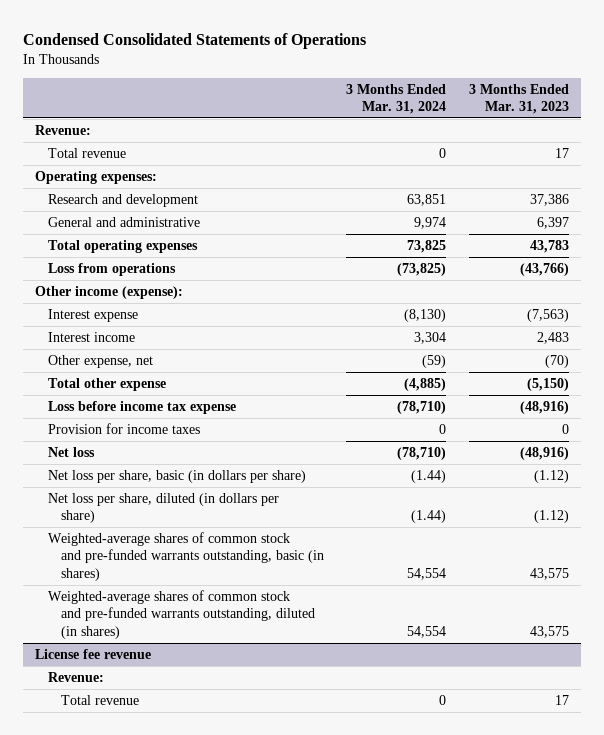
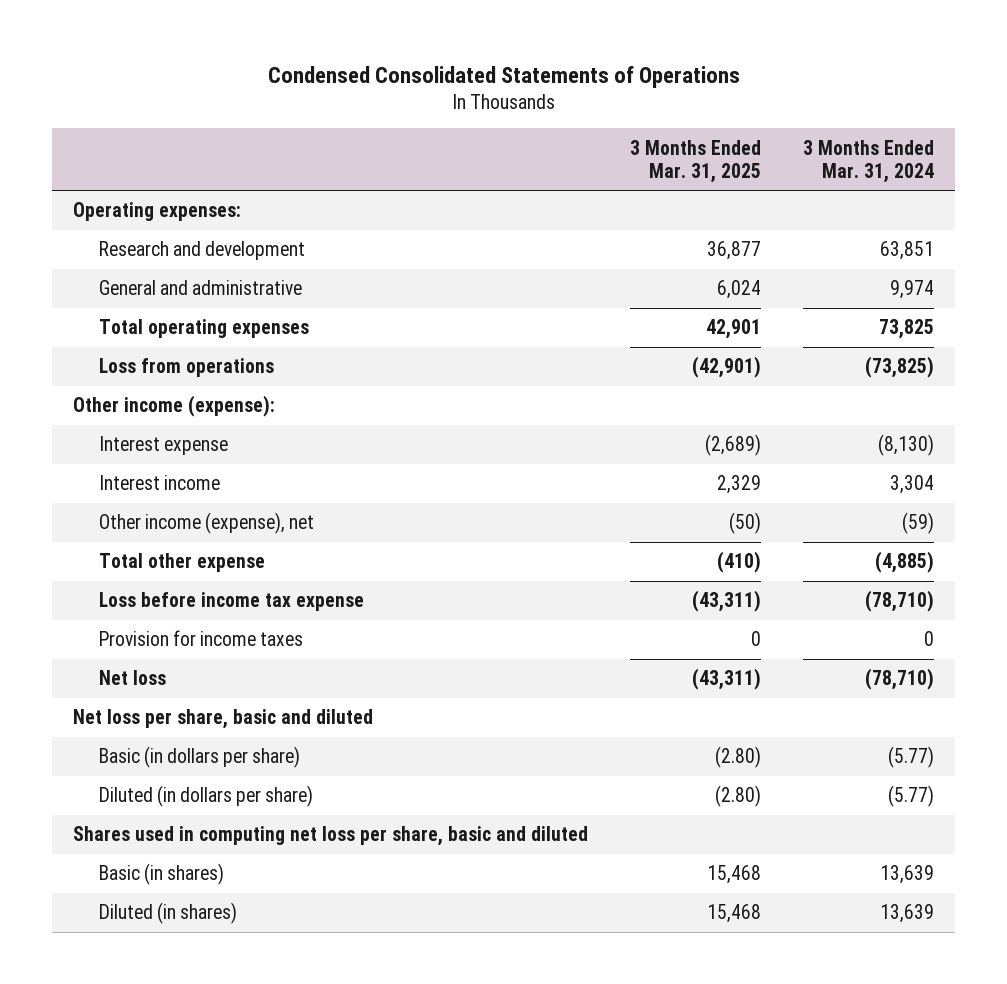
[469,83,570,114] 3 Months Ended Mar. 31, 2023 -> none
none -> [630,139,762,183] 3 Months Ended Mar. 31, 2025
[34,125,91,136] Revenue: -> none
[47,148,126,159] Total revenue -> none
[47,355,153,369] Other expense, net -> [98,512,314,535] Other income (expense), net
[34,649,151,660] License fee revenue -> none
[47,672,104,683] Revenue: -> none
[60,695,139,706] Total revenue -> none
none -> [73,709,374,730] Net loss per share, basic and diluted
[47,470,306,484] Net loss per share, basic (in dollars per share) -> [98,746,300,769] Basic (in dollars per share)
[411,470,447,484] (1.44) -> [888,746,935,769] (5.77)
[47,493,279,524] Net loss per share, diluted (in dollars per share) -> [98,785,313,808] Diluted (in dollars per share)
[411,510,447,524] (1.44) -> [888,785,935,808] (5.77)
none -> [73,826,589,847] Shares used in computing net loss per share, basic and diluted
[47,532,324,581] Weighted-average shares of common stock and pre-funded warrants outstanding, basic (in shares) -> [98,863,224,886] Basic (in shares)
[407,567,447,580] 54,554 -> [880,865,935,885] 13,639
[47,590,315,639] Weighted-average shares of common stock and pre-funded warrants outstanding, diluted (in shares) -> [98,902,237,925] Diluted (in shares)
[407,625,447,638] 54,554 -> [880,904,935,924] 13,639

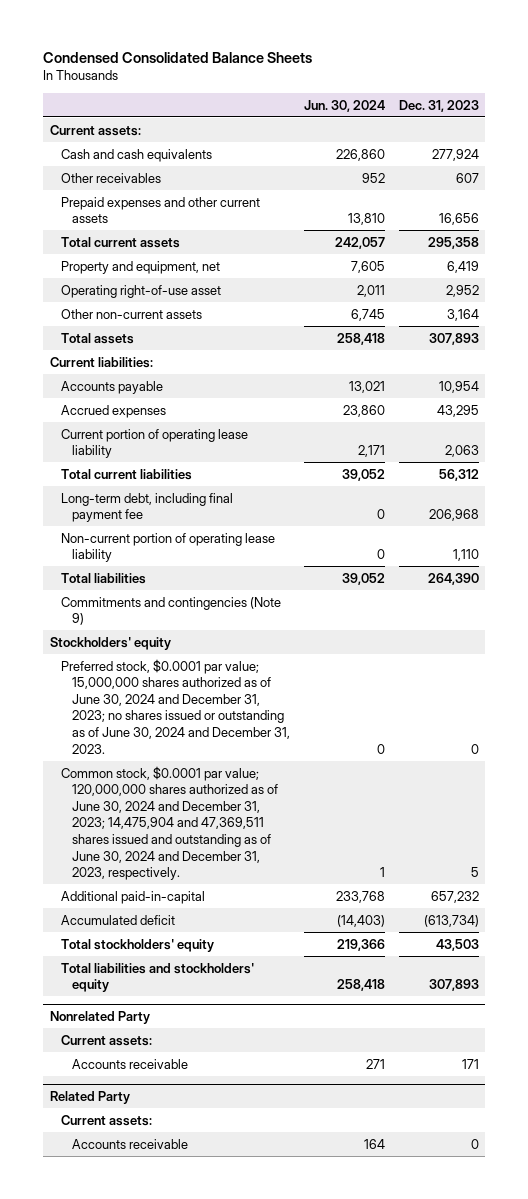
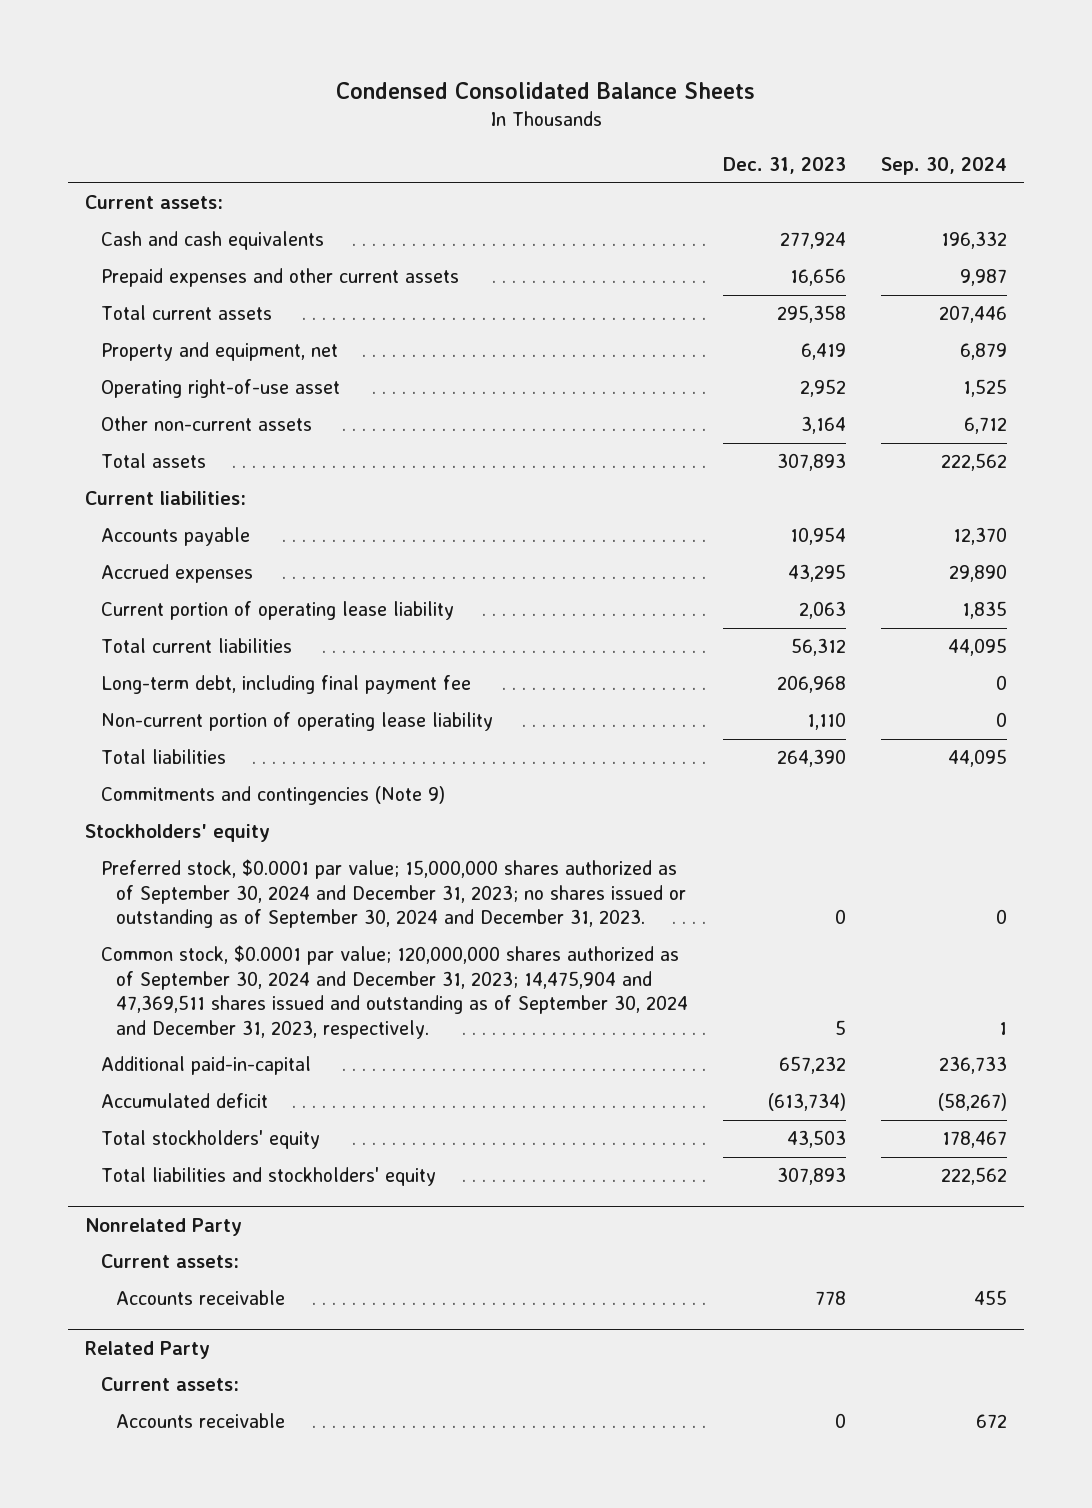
[303,99,385,112] Jun. 30, 2024 -> none
none -> [880,156,1007,175] Sep. 30, 2024
[61,172,162,183] Other receivables -> none
[61,658,291,754] Preferred stock, $0.0001 par value; 15,000,000 shares authorized as of June 30, 2024 and December 31, 2023; no shares issued or outstanding as of June 30, 2024 and December 31, 2023. -> [100,859,687,929] Preferred stock, $0.0001 par value; 15,000,000 shares authorized as of September 30, 2024 and December 31, 2023; no shares issued or outstanding as of September 30, 2024 and December 31, 2023.
[61,765,279,881] Common stock, $0.0001 par value; 120,000,000 shares authorized as of June 30, 2024 and December 31, 2023; 14,475,904 and 47,369,511 shares issued and outstanding as of June 30, 2024 and December 31, 2023, respectively. -> [100,945,689,1039] Common stock, $0.0001 par value; 120,000,000 shares authorized as of September 30, 2024 and December 31, 2023; 14,475,904 and 47,369,511 shares issued and outstanding as of September 30, 2024 and December 31, 2023, respectively.
[461,1058,479,1069] 171 -> [814,1291,846,1306] 778

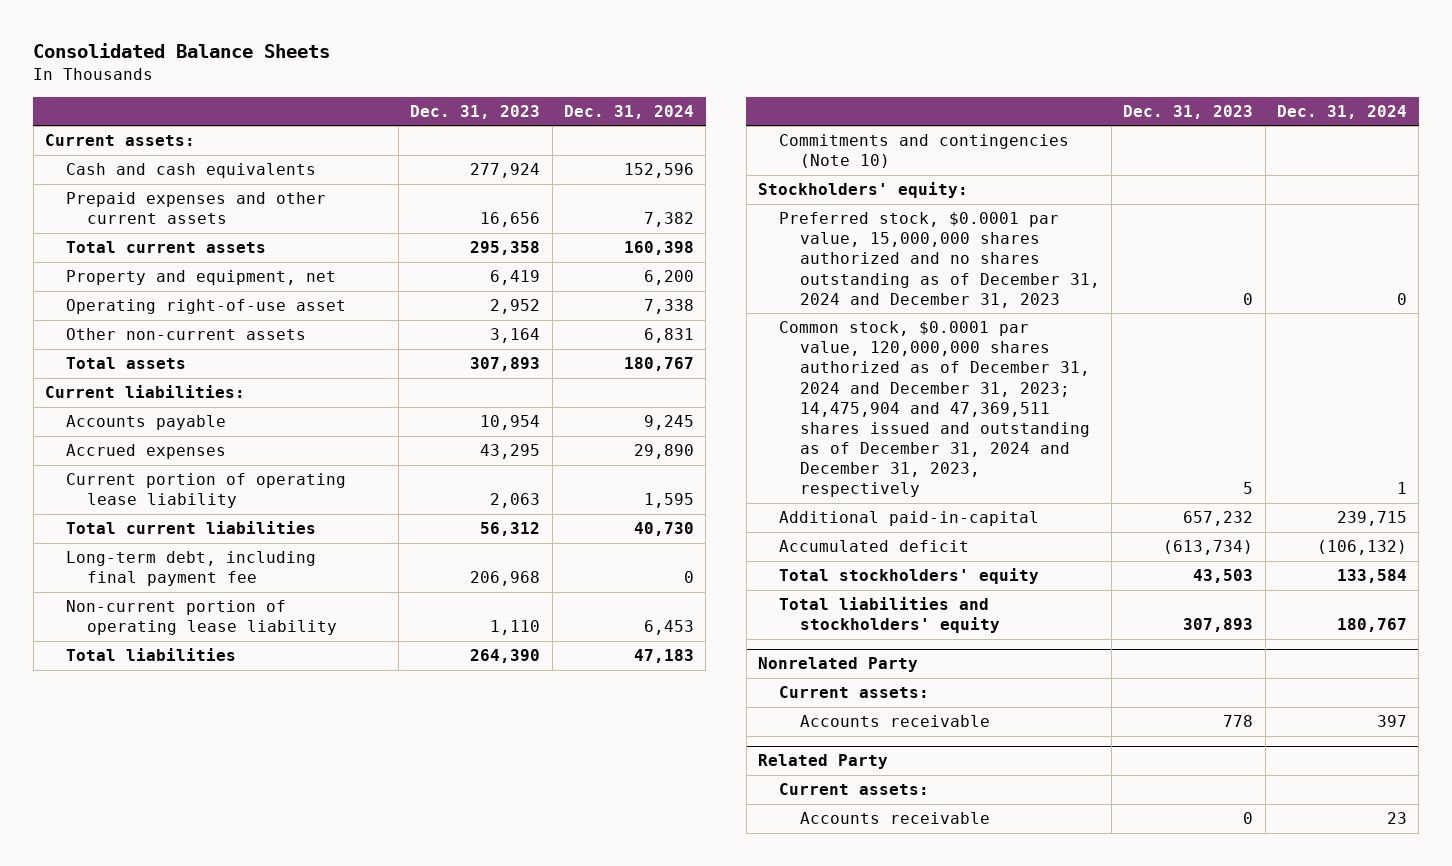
[335,81,755,99] Condensed Consolidated Balance Sheets -> [33,43,331,59] Consolidated Balance Sheets
[880,156,1007,175] Sep. 30, 2024 -> none
none -> [564,104,695,119] Dec. 31, 2024
[100,786,445,806] Commitments and contingencies (Note 9) -> [779,134,1070,169] Commitments and contingencies (Note 10)
[85,824,271,843] Stockholders' equity -> [758,182,969,199] Stockholders' equity:
[100,859,687,929] Preferred stock, $0.0001 par value; 15,000,000 shares authorized as of September 30, 2024 and December 31, 2023; no shares issued or outstanding as of September 30, 2024 and December 31, 2023. -> [779,212,1100,308] Preferred stock, $0.0001 par value, 15,000,000 shares authorized and no shares outstanding as of December 31, 2024 and December 31, 2023
[100,945,689,1039] Common stock, $0.0001 par value; 120,000,000 shares authorized as of September 30, 2024 and December 31, 2023; 14,475,904 and 47,369,511 shares issued and outstanding as of September 30, 2024 and December 31, 2023, respectively. -> [779,321,1090,498] Common stock, $0.0001 par value, 120,000,000 shares authorized as of December 31, 2024 and December 31, 2023; 14,475,904 and 47,369,511 shares issued and outstanding as of December 31, 2024 and December 31, 2023, respectively

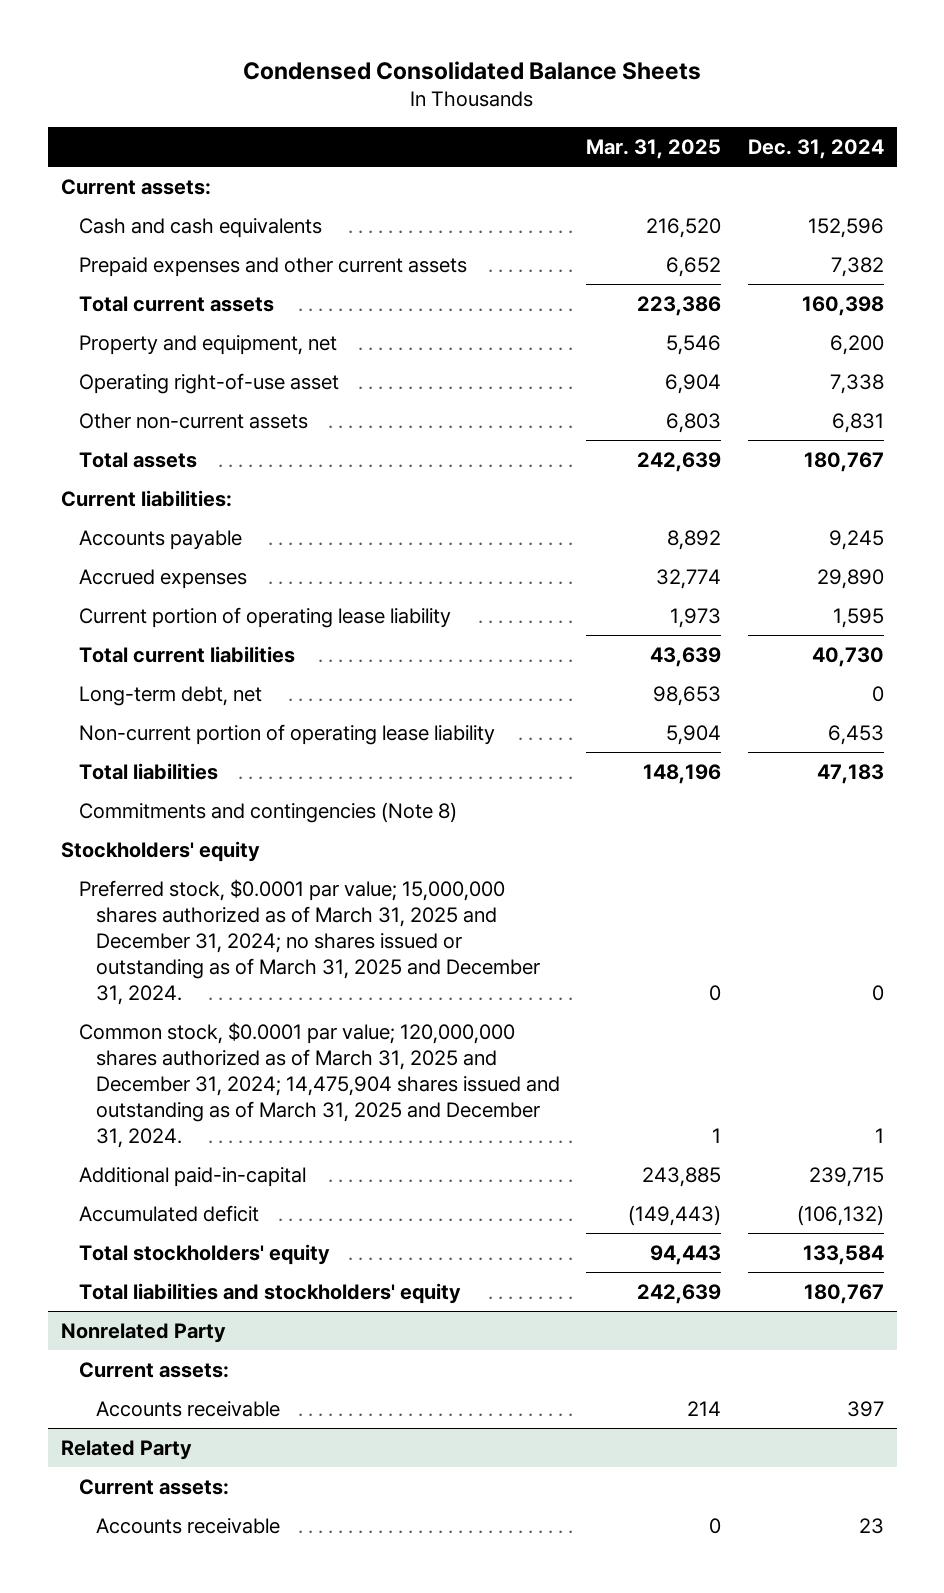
[33,43,331,59] Consolidated Balance Sheets -> [243,61,702,81] Condensed Consolidated Balance Sheets
[410,104,541,119] Dec. 31, 2023 -> none
none -> [586,138,722,159] Mar. 31, 2025
[65,551,316,587] Long-term debt, including final payment fee -> [78,685,262,706] Long-term debt, net
[779,134,1070,169] Commitments and contingencies (Note 10) -> [78,801,457,823] Commitments and contingencies (Note 8)
[758,182,969,199] Stockholders' equity: -> [60,840,260,862] Stockholders' equity
[779,212,1100,308] Preferred stock, $0.0001 par value, 15,000,000 shares authorized and no shares outstanding as of December 31, 2024 and December 31, 2023 -> [78,878,541,1005] Preferred stock, $0.0001 par value; 15,000,000 shares authorized as of March 31, 2025 and December 31, 2024; no shares issued or outstanding as of March 31, 2025 and December 31, 2024.
[779,321,1090,498] Common stock, $0.0001 par value, 120,000,000 shares authorized as of December 31, 2024 and December 31, 2023; 14,475,904 and 47,369,511 shares issued and outstanding as of December 31, 2024 and December 31, 2023, respectively -> [78,1021,561,1148] Common stock, $0.0001 par value; 120,000,000 shares authorized as of March 31, 2025 and December 31, 2024; 14,475,904 shares issued and outstanding as of March 31, 2025 and December 31, 2024.

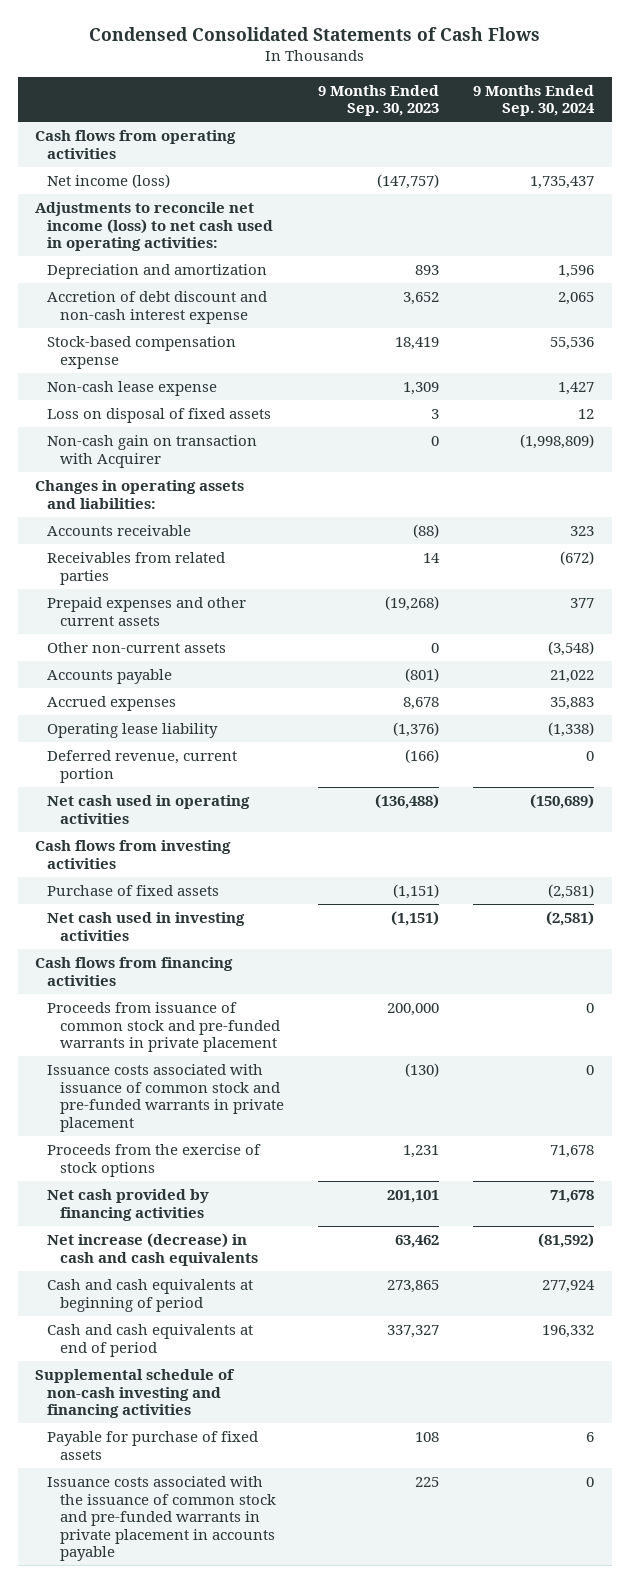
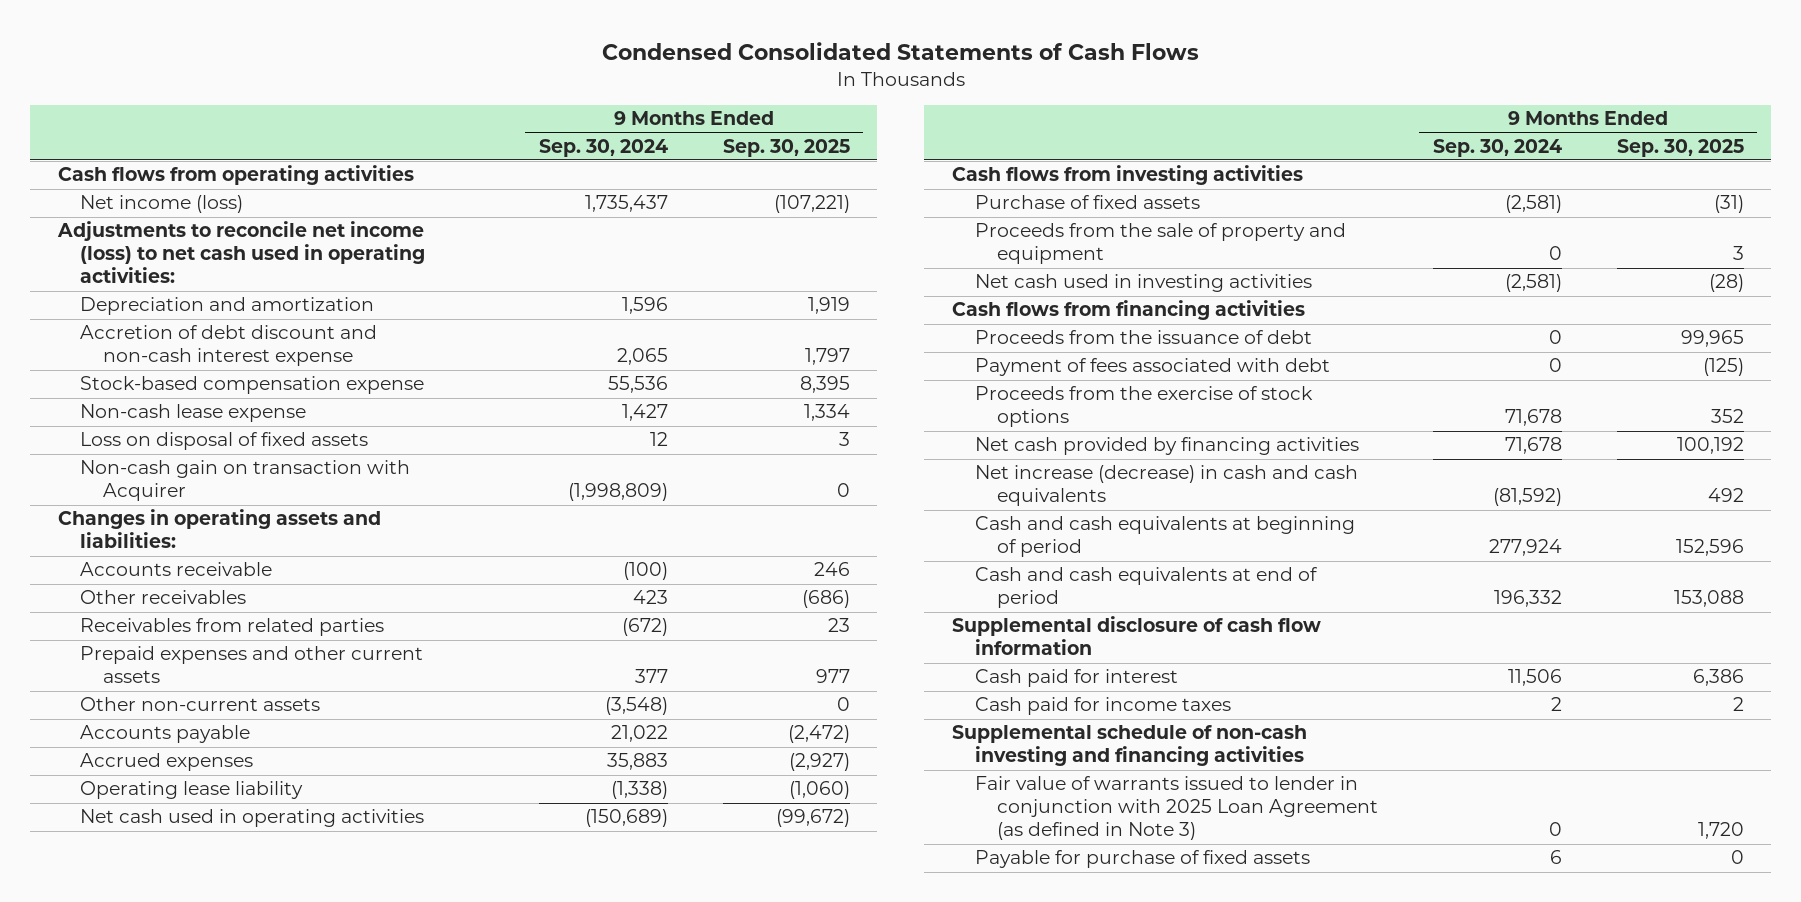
[317,84,439,117] 9 Months Ended Sep. 30, 2023 -> none
none -> [722,138,850,157] Sep. 30, 2025
[570,526,595,537] 323 -> [622,562,668,581] (100)
none -> [80,590,247,605] Other receivables
[47,750,238,783] Deferred revenue, current portion -> none
none -> [974,223,1346,265] Proceeds from the sale of property and equipment
[47,1002,280,1053] Proceeds from issuance of common stock and pre-funded warrants in private placement -> none
[47,1064,284,1132] Issuance costs associated with issuance of common stock and pre-funded warrants in private placement -> none
none -> [974,330,1312,345] Proceeds from the issuance of debt
none -> [974,358,1330,377] Payment of fees associated with debt
none -> [951,616,1321,656] Supplemental disclosure of cash flow information
none -> [974,669,1178,688] Cash paid for interest
none -> [974,697,1231,716] Cash paid for income taxes
none -> [974,776,1379,841] Fair value of warrants issued to lender in conjunction with 2025 Loan Agreement (as defined in Note 3)
[47,1476,276,1562] Issuance costs associated with the issuance of common stock and pre-funded warrants in private placement in accounts payable -> none

